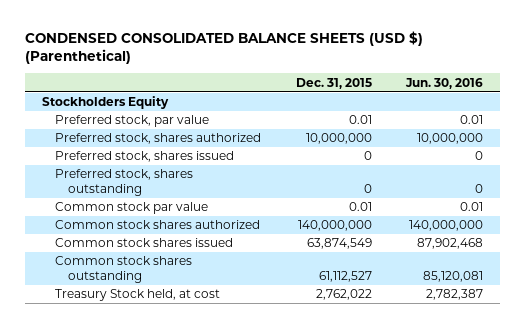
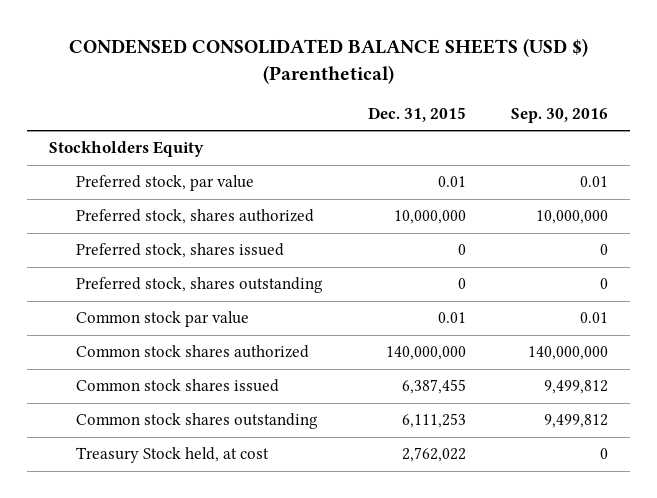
[405,77,484,89] Jun. 30, 2016 -> none
none -> [510,107,608,123] Sep. 30, 2016
[306,238,372,250] 63,874,549 -> [402,379,467,395] 6,387,455
[318,271,372,283] 61,112,527 -> [402,413,467,429] 6,111,253

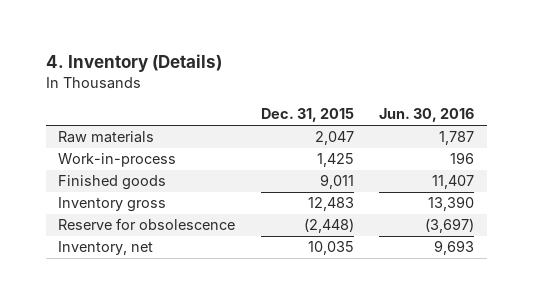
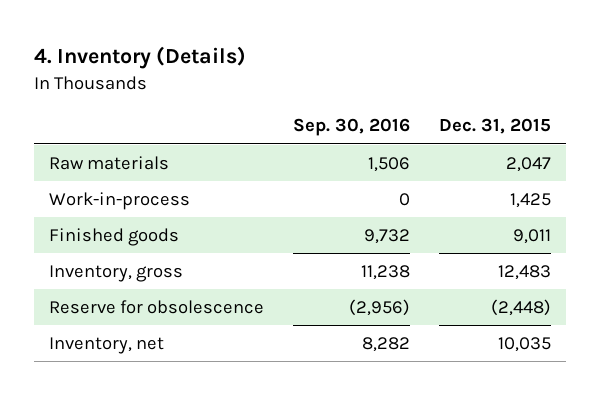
[379,108,475,123] Jun. 30, 2016 -> none
none -> [292,118,410,137] Sep. 30, 2016
[58,197,167,213] Inventory gross -> [48,265,183,283] Inventory, gross

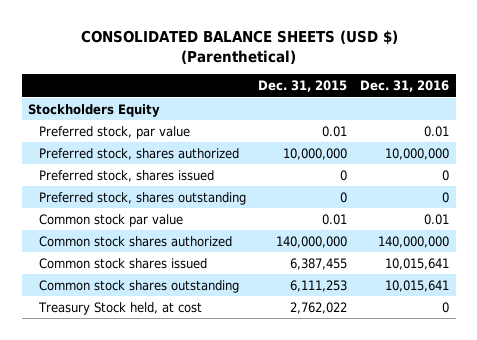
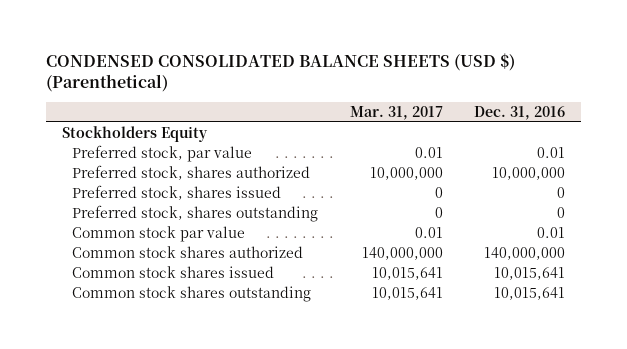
[80,29,398,64] CONSOLIDATED BALANCE SHEETS (USD $) (Parenthetical) -> [45,53,515,93] CONDENSED CONSOLIDATED BALANCE SHEETS (USD $) (Parenthetical)
[258,80,348,93] Dec. 31, 2015 -> none
none -> [349,106,443,121] Mar. 31, 2017
[37,301,202,315] Treasury Stock held, at cost -> none

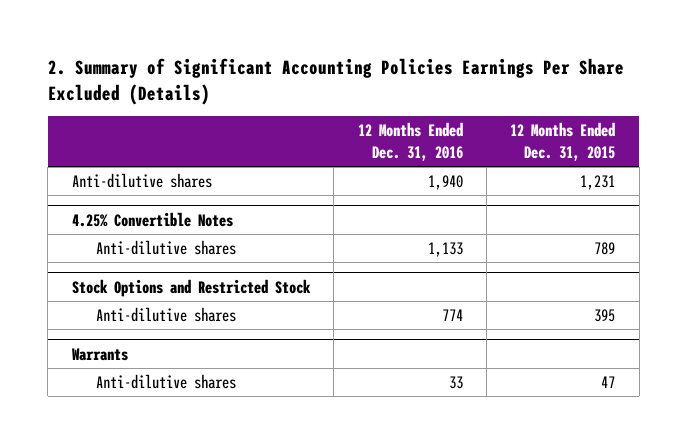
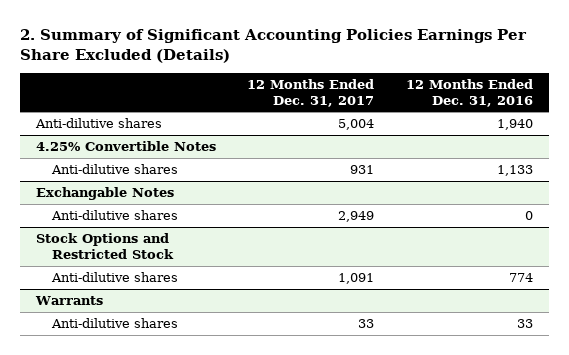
[510,122,616,161] 12 Months Ended Dec. 31, 2015 -> none
none -> [247,79,375,107] 12 Months Ended Dec. 31, 2017
none -> [35,187,174,201] Exchangable Notes
none -> [50,210,178,221] Anti-dilutive shares

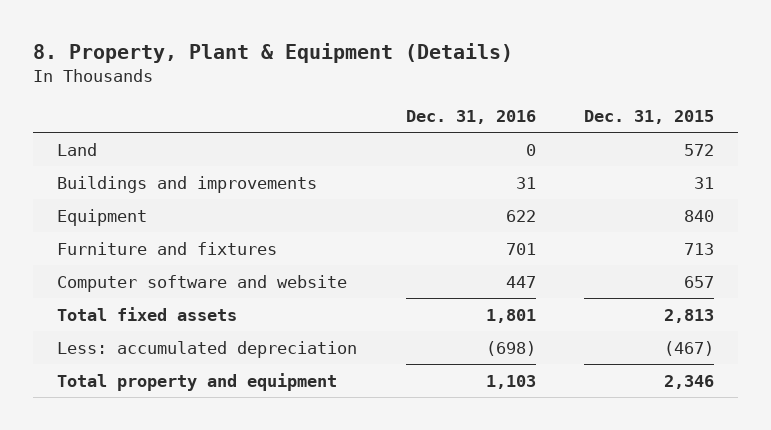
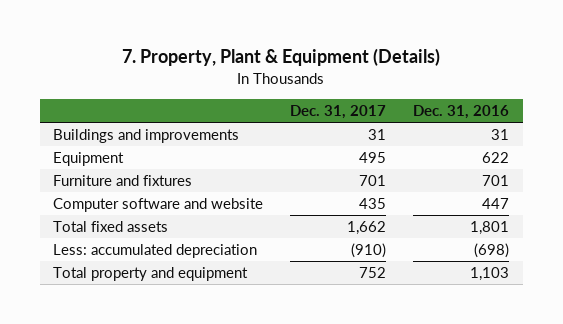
[33,43,514,64] 8. Property, Plant & Equipment (Details) -> [122,48,441,67] 7. Property, Plant & Equipment (Details)
[583,109,714,124] Dec. 31, 2015 -> none
none -> [290,104,387,119] Dec. 31, 2017
[57,142,98,156] Land -> none

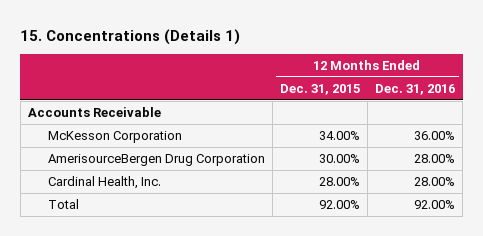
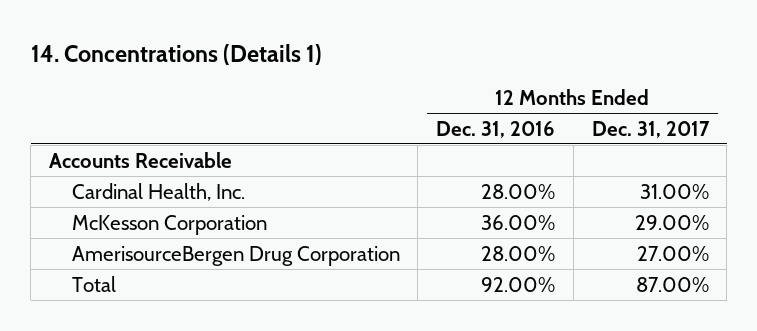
[20,28,241,45] 15. Concentrations (Details 1) -> [30,44,322,66] 14. Concentrations (Details 1)
[279,83,360,95] Dec. 31, 2015 -> none
none -> [591,120,710,138] Dec. 31, 2017
[47,176,161,190] Cardinal Health, Inc. -> [71,182,245,201] Cardinal Health, Inc.

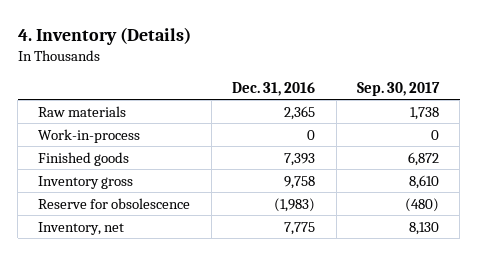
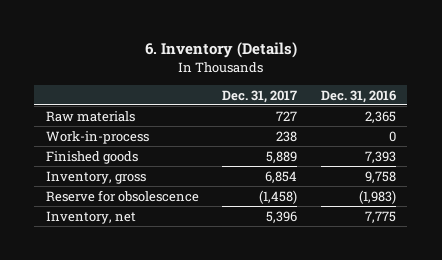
[17,26,191,45] 4. Inventory (Details) -> [144,42,297,59] 6. Inventory (Details)
[356,81,440,96] Sep. 30, 2017 -> none
none -> [222,89,298,103] Dec. 31, 2017
[38,175,134,189] Inventory gross -> [45,170,146,184] Inventory, gross

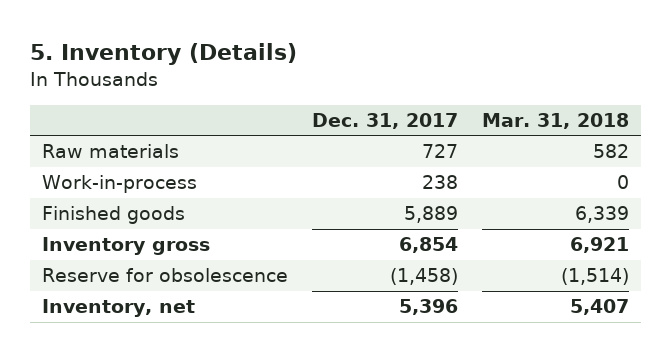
[144,42,297,59] 6. Inventory (Details) -> [30,42,298,65] 5. Inventory (Details)
[320,89,396,103] Dec. 31, 2016 -> none
none -> [481,113,629,130] Mar. 31, 2018
[45,170,146,184] Inventory, gross -> [42,237,211,256] Inventory gross

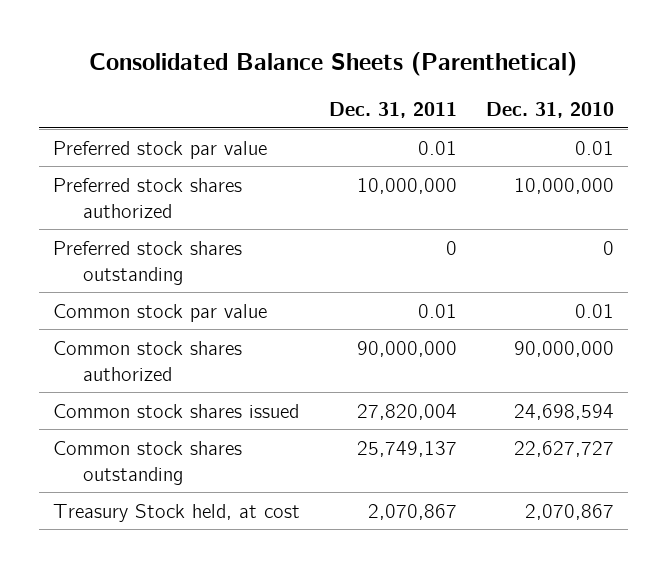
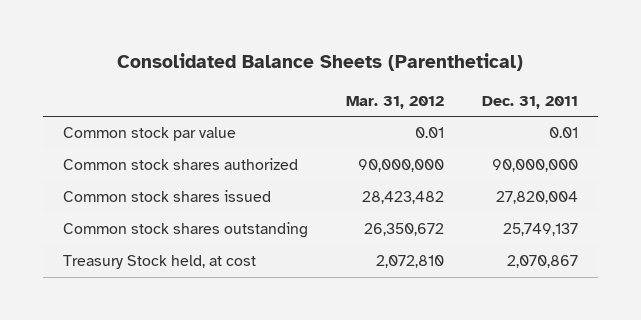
[485,102,614,119] Dec. 31, 2010 -> none
none -> [345,95,444,109] Mar. 31, 2012
[53,140,268,159] Preferred stock par value -> none
[53,177,243,218] Preferred stock shares authorized -> none
[53,240,243,285] Preferred stock shares outstanding -> none

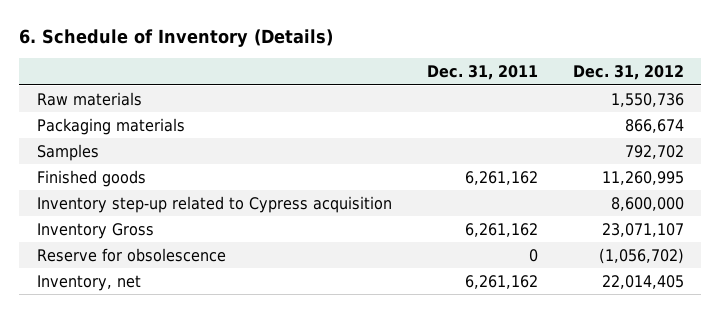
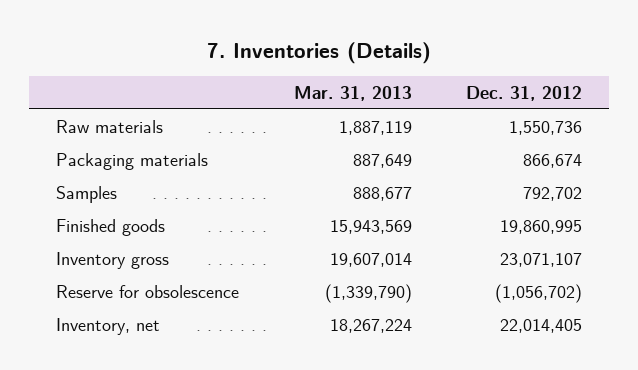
[19,29,334,48] 6. Schedule of Inventory (Details) -> [207,41,432,64] 7. Inventories (Details)
[426,65,538,81] Dec. 31, 2011 -> none
none -> [293,85,412,101] Mar. 31, 2013
[36,195,392,213] Inventory step-up related to Cypress acquisition -> none
[601,170,684,185] 11,260,995 -> [499,219,582,234] 19,860,995
[36,222,154,239] Inventory Gross -> [56,251,170,269] Inventory gross

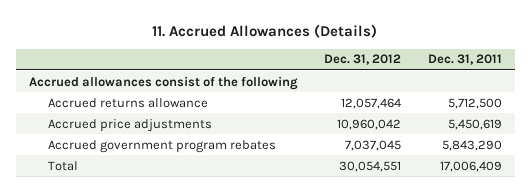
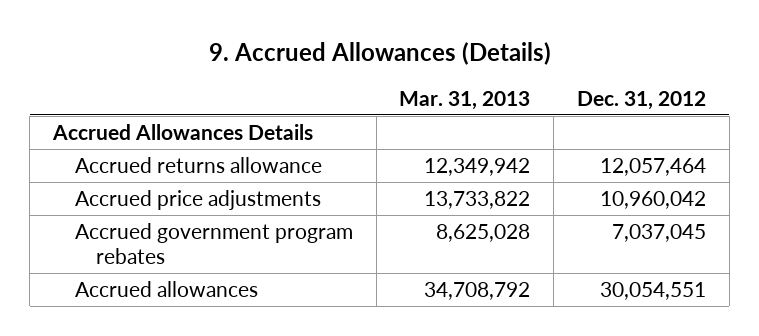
[152,24,378,39] 11. Accrued Allowances (Details) -> [208,42,551,66] 9. Accrued Allowances (Details)
[427,54,502,66] Dec. 31, 2011 -> none
none -> [399,90,531,110] Mar. 31, 2013
[29,75,299,90] Accrued allowances consist of the following -> none
none -> [52,123,314,140] Accrued Allowances Details
[47,160,78,171] Total -> [74,280,258,297] Accrued allowances

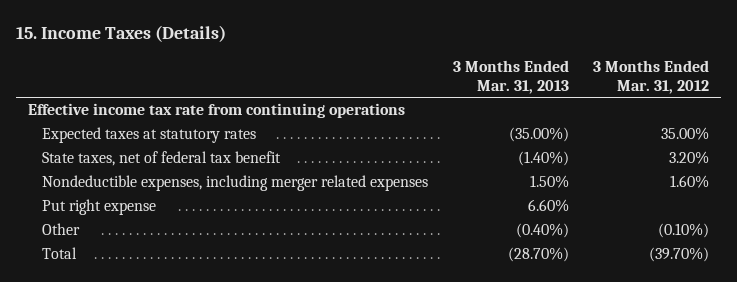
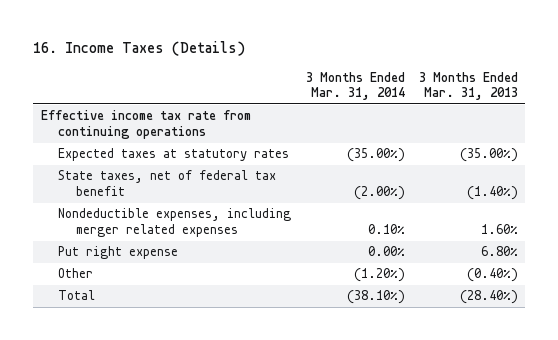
[15,25,226,43] 15. Income Taxes (Details) -> [33,41,246,57] 16. Income Taxes (Details)
[593,60,710,94] 3 Months Ended Mar. 31, 2012 -> none
none -> [305,71,405,101] 3 Months Ended Mar. 31, 2014
[529,175,569,189] 1.50% -> [480,223,518,234] 1.60%
[527,199,569,213] 6.60% -> [480,246,518,257] 6.80%
[507,247,569,263] (28.70%) -> [459,290,518,305] (28.40%)

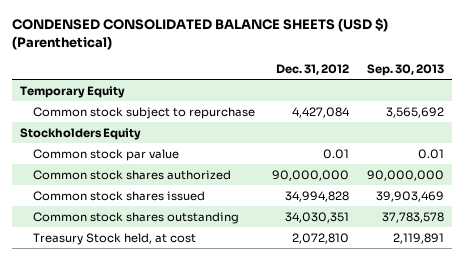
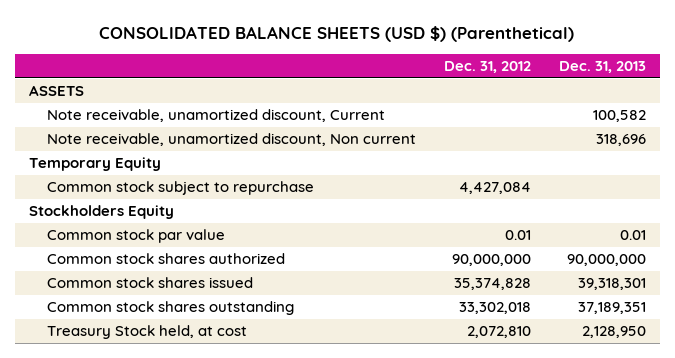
[11,18,388,50] CONDENSED CONSOLIDATED BALANCE SHEETS (USD $) (Parenthetical) -> [99,25,575,42] CONSOLIDATED BALANCE SHEETS (USD $) (Parenthetical)
[366,63,444,76] Sep. 30, 2013 -> none
none -> [558,61,646,74] Dec. 31, 2013
none -> [29,85,85,97] ASSETS
none -> [46,109,385,123] Note receivable, unamortized discount, Current
none -> [46,133,416,147] Note receivable, unamortized discount, Non current
[285,190,350,202] 34,994,828 -> [453,278,531,291] 35,374,828
[285,211,350,223] 34,030,351 -> [458,302,531,315] 33,302,018

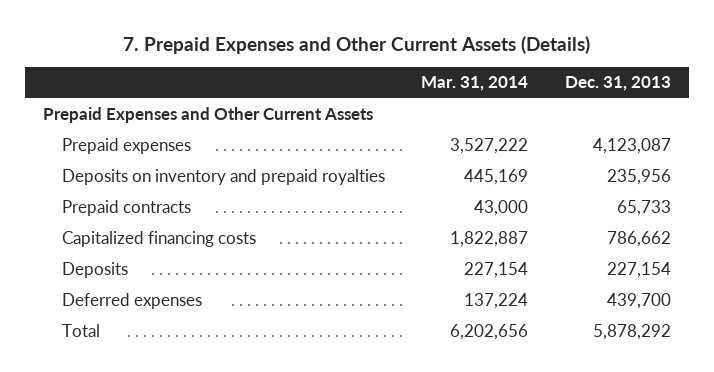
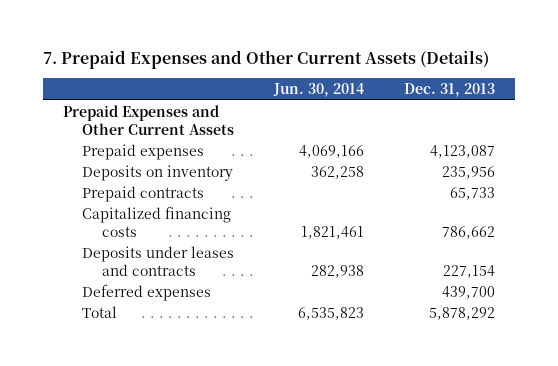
[421,76,529,92] Mar. 31, 2014 -> none
none -> [273,83,365,98] Jun. 30, 2014
[62,169,386,186] Deposits on inventory and prepaid royalties -> [82,164,234,181] Deposits on inventory
[62,262,129,279] Deposits -> [82,245,235,276] Deposits under leases and contracts

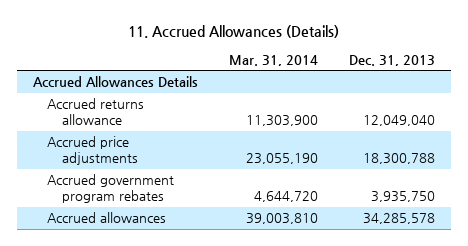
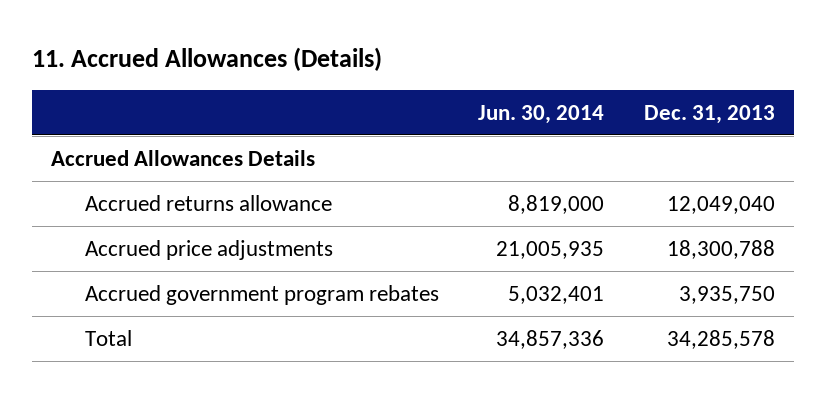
[228,54,318,66] Mar. 31, 2014 -> none
none -> [478,104,605,124] Jun. 30, 2014
[47,212,167,224] Accrued allowances -> [84,329,132,346] Total

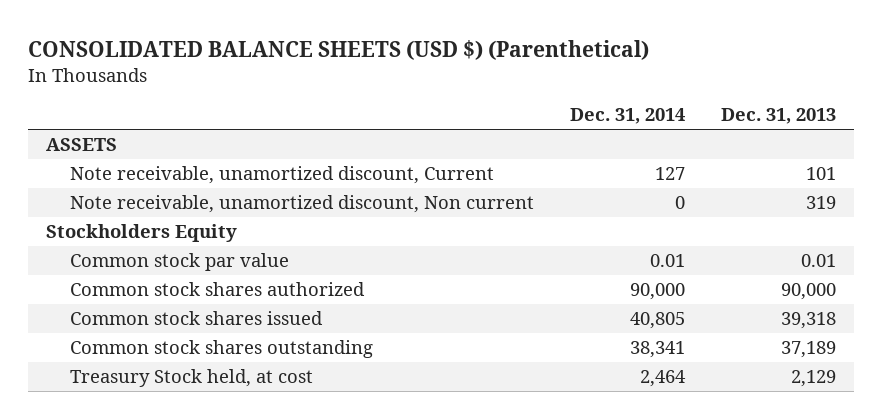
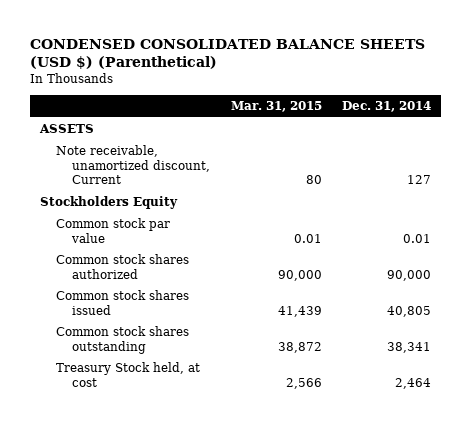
[28,39,650,60] CONSOLIDATED BALANCE SHEETS (USD $) (Parenthetical) -> [30,38,426,70] CONDENSED CONSOLIDATED BALANCE SHEETS (USD $) (Parenthetical)
[721,108,837,125] Dec. 31, 2013 -> none
none -> [230,101,322,113] Mar. 31, 2015
[69,195,534,214] Note receivable, unamortized discount, Non current -> none

